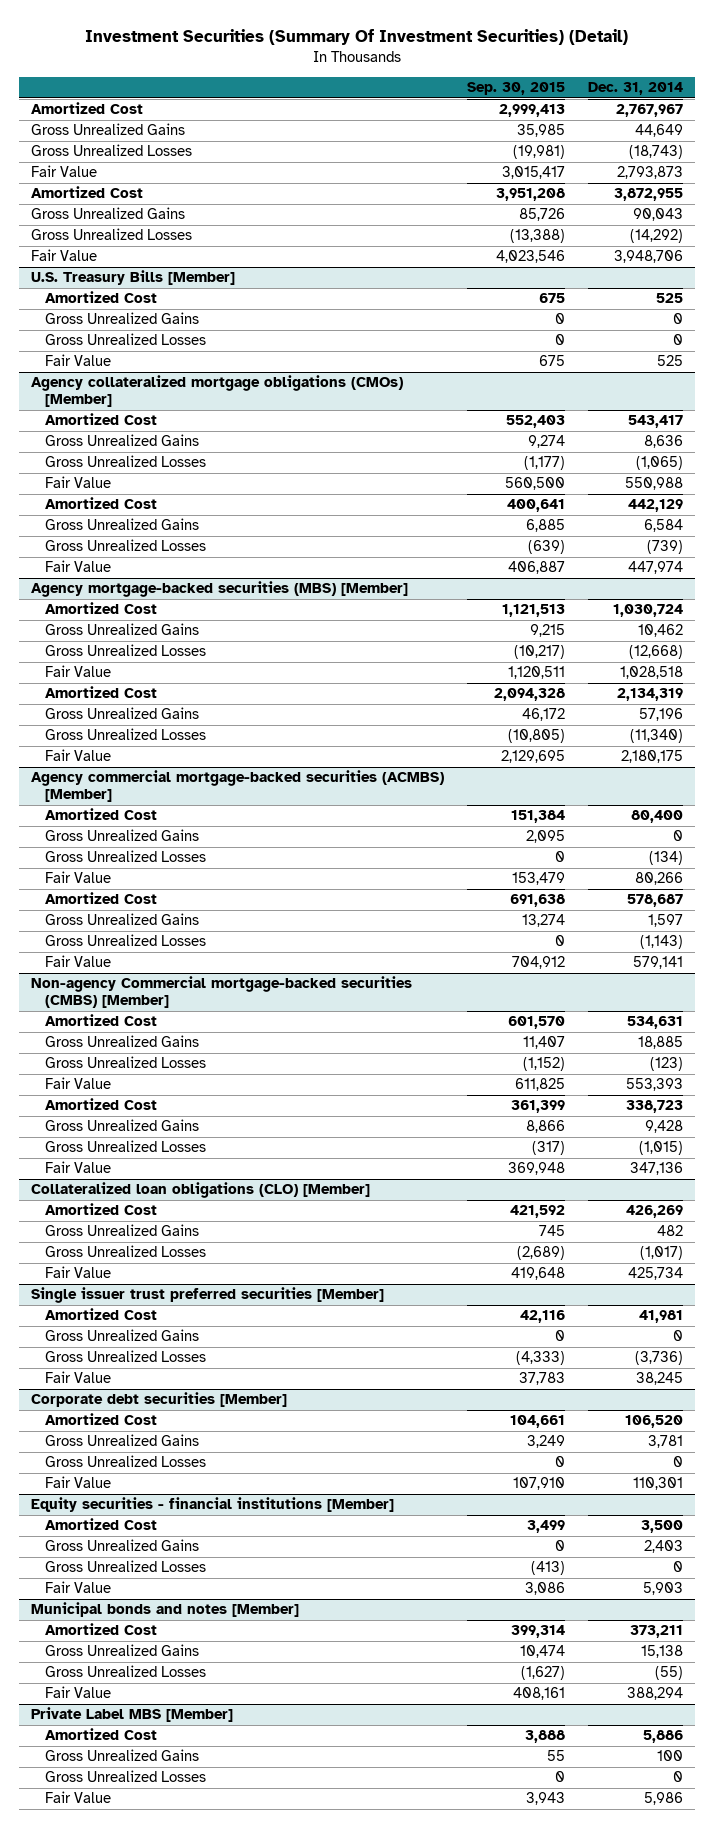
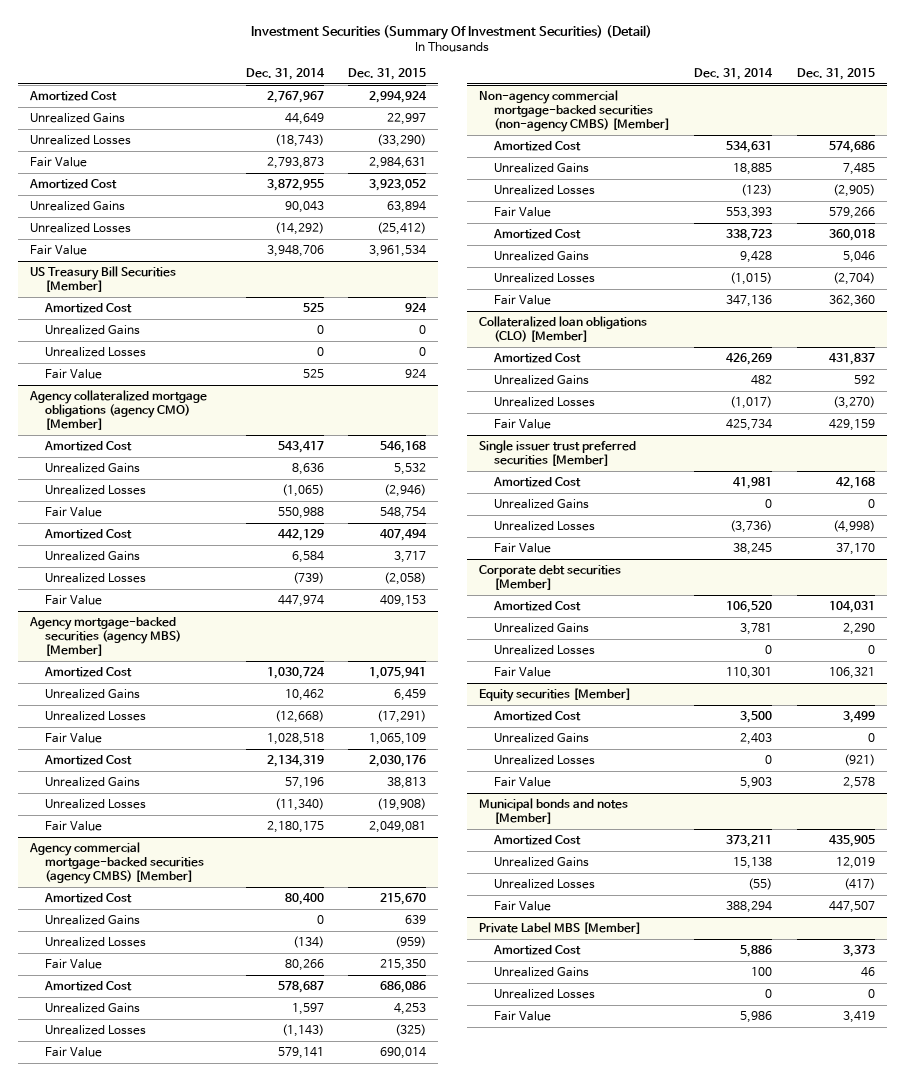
[466,82,565,96] Sep. 30, 2015 -> none
none -> [348,68,427,81] Dec. 31, 2015
[30,123,185,136] Gross Unrealized Gains -> [30,112,126,123] Unrealized Gains
[30,144,192,157] Gross Unrealized Losses -> [30,134,132,145] Unrealized Losses
[30,207,185,220] Gross Unrealized Gains -> [30,200,126,211] Unrealized Gains
[30,228,192,241] Gross Unrealized Losses -> [30,222,132,233] Unrealized Losses
[30,270,235,286] U.S. Treasury Bills [Member] -> [30,265,177,293] US Treasury Bill Securities [Member]
[44,312,199,325] Gross Unrealized Gains -> [45,324,141,335] Unrealized Gains
[44,333,206,346] Gross Unrealized Losses -> [45,346,147,357] Unrealized Losses
[30,375,403,408] Agency collateralized mortgage obligations (CMOs) [Member] -> [29,389,208,431] Agency collateralized mortgage obligations (agency CMO) [Member]
[44,434,199,447] Gross Unrealized Gains -> [45,462,141,473] Unrealized Gains
[44,455,206,468] Gross Unrealized Losses -> [45,484,147,495] Unrealized Losses
[44,518,199,531] Gross Unrealized Gains -> [45,550,141,561] Unrealized Gains
[44,539,206,552] Gross Unrealized Losses -> [45,572,147,583] Unrealized Losses
[30,581,408,598] Agency mortgage-backed securities (MBS) [Member] -> [29,616,182,657] Agency mortgage-backed securities (agency MBS) [Member]
[44,623,199,636] Gross Unrealized Gains -> [45,688,141,699] Unrealized Gains
[44,644,206,657] Gross Unrealized Losses -> [45,710,147,721] Unrealized Losses
[44,707,199,720] Gross Unrealized Gains -> [45,776,141,787] Unrealized Gains
[44,728,206,741] Gross Unrealized Losses -> [45,798,147,809] Unrealized Losses
[30,770,444,803] Agency commercial mortgage-backed securities (ACMBS) [Member] -> [29,841,205,885] Agency commercial mortgage-backed securities (agency CMBS) [Member]
[44,829,199,842] Gross Unrealized Gains -> [45,914,141,925] Unrealized Gains
[44,850,206,863] Gross Unrealized Losses -> [45,936,147,947] Unrealized Losses
[44,913,199,926] Gross Unrealized Gains -> [45,1002,141,1013] Unrealized Gains
[44,934,206,947] Gross Unrealized Losses -> [45,1024,147,1035] Unrealized Losses
[30,976,412,1009] Non-agency Commercial mortgage-backed securities (CMBS) [Member] -> [478,89,670,133] Non-agency commercial mortgage-backed securities (non-agency CMBS) [Member]
[44,1035,199,1048] Gross Unrealized Gains -> [493,162,589,173] Unrealized Gains
[44,1056,206,1069] Gross Unrealized Losses -> [493,184,595,195] Unrealized Losses
[44,1119,199,1132] Gross Unrealized Gains -> [493,250,589,261] Unrealized Gains
[44,1140,206,1153] Gross Unrealized Losses -> [493,272,595,283] Unrealized Losses
[44,1224,199,1237] Gross Unrealized Gains -> [493,374,589,385] Unrealized Gains
[44,1245,206,1258] Gross Unrealized Losses -> [493,396,595,407] Unrealized Losses
[44,1329,199,1342] Gross Unrealized Gains -> [493,498,589,509] Unrealized Gains
[44,1350,206,1363] Gross Unrealized Losses -> [493,520,595,531] Unrealized Losses
[44,1434,199,1447] Gross Unrealized Gains -> [493,622,589,633] Unrealized Gains
[44,1455,206,1468] Gross Unrealized Losses -> [493,644,595,655] Unrealized Losses
[30,1497,394,1513] Equity securities - financial institutions [Member] -> [478,687,631,702] Equity securities [Member]
[44,1539,199,1552] Gross Unrealized Gains -> [493,732,589,743] Unrealized Gains
[44,1560,206,1573] Gross Unrealized Losses -> [493,754,595,765] Unrealized Losses
[44,1644,199,1657] Gross Unrealized Gains -> [493,856,589,867] Unrealized Gains
[44,1665,206,1678] Gross Unrealized Losses -> [493,878,595,889] Unrealized Losses
[44,1749,199,1762] Gross Unrealized Gains -> [493,966,589,977] Unrealized Gains
[44,1770,206,1783] Gross Unrealized Losses -> [493,988,595,999] Unrealized Losses

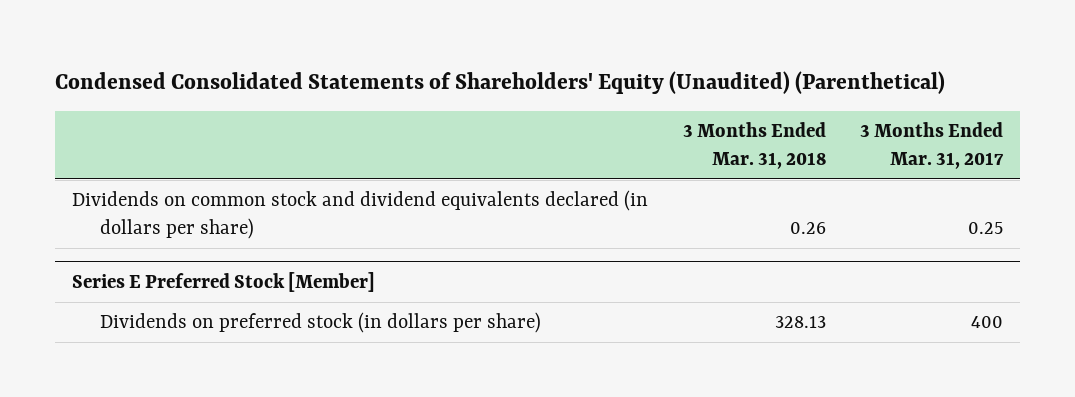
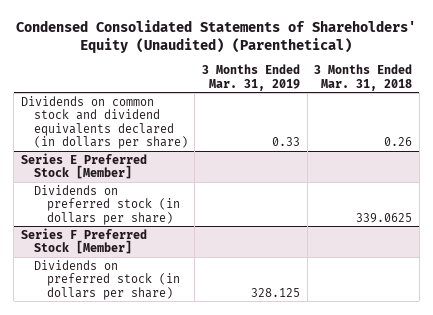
[859,122,1004,169] 3 Months Ended Mar. 31, 2017 -> none
none -> [202,64,301,91] 3 Months Ended Mar. 31, 2019
[774,316,826,329] 328.13 -> [356,212,413,223] 339.0625
none -> [20,227,147,255] Series F Preferred Stock [Member]
none -> [33,259,180,300] Dividends on preferred stock (in dollars per share)

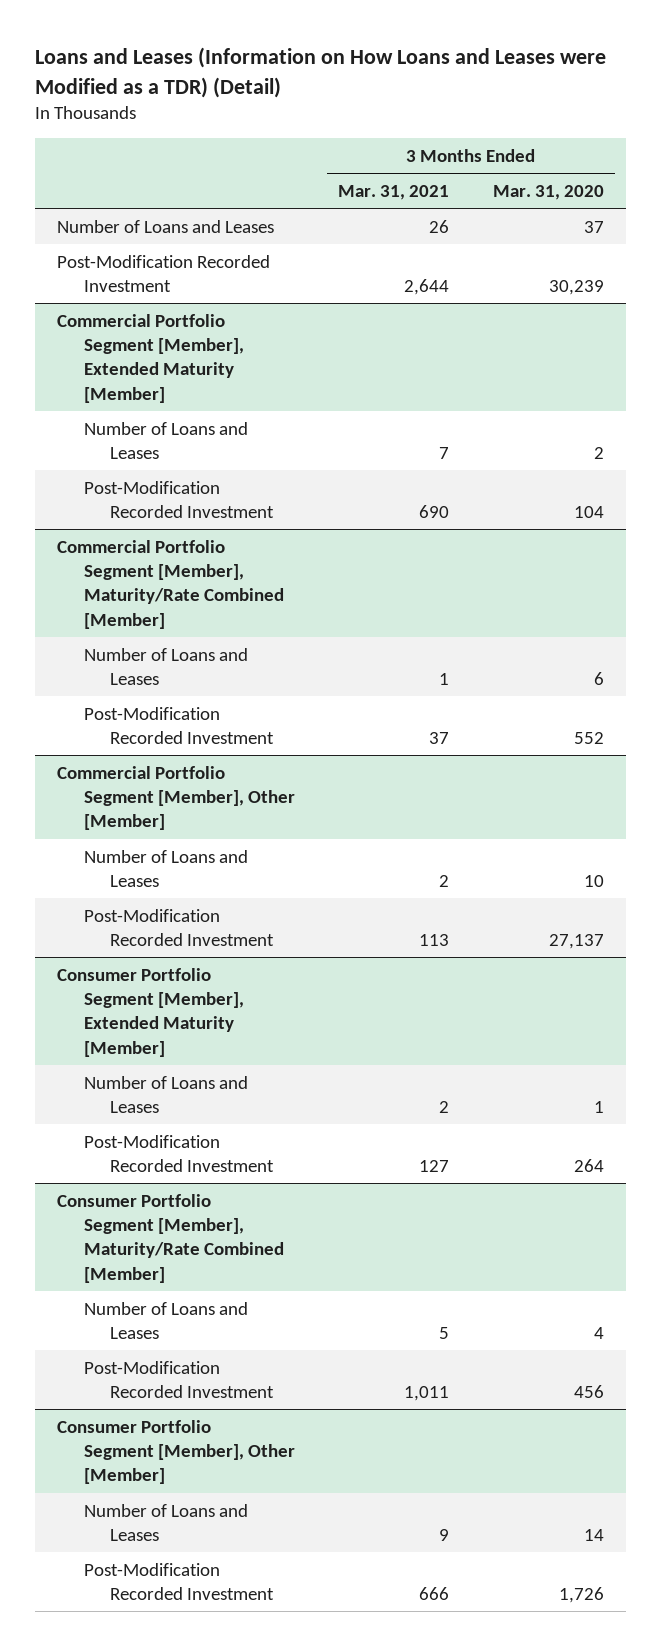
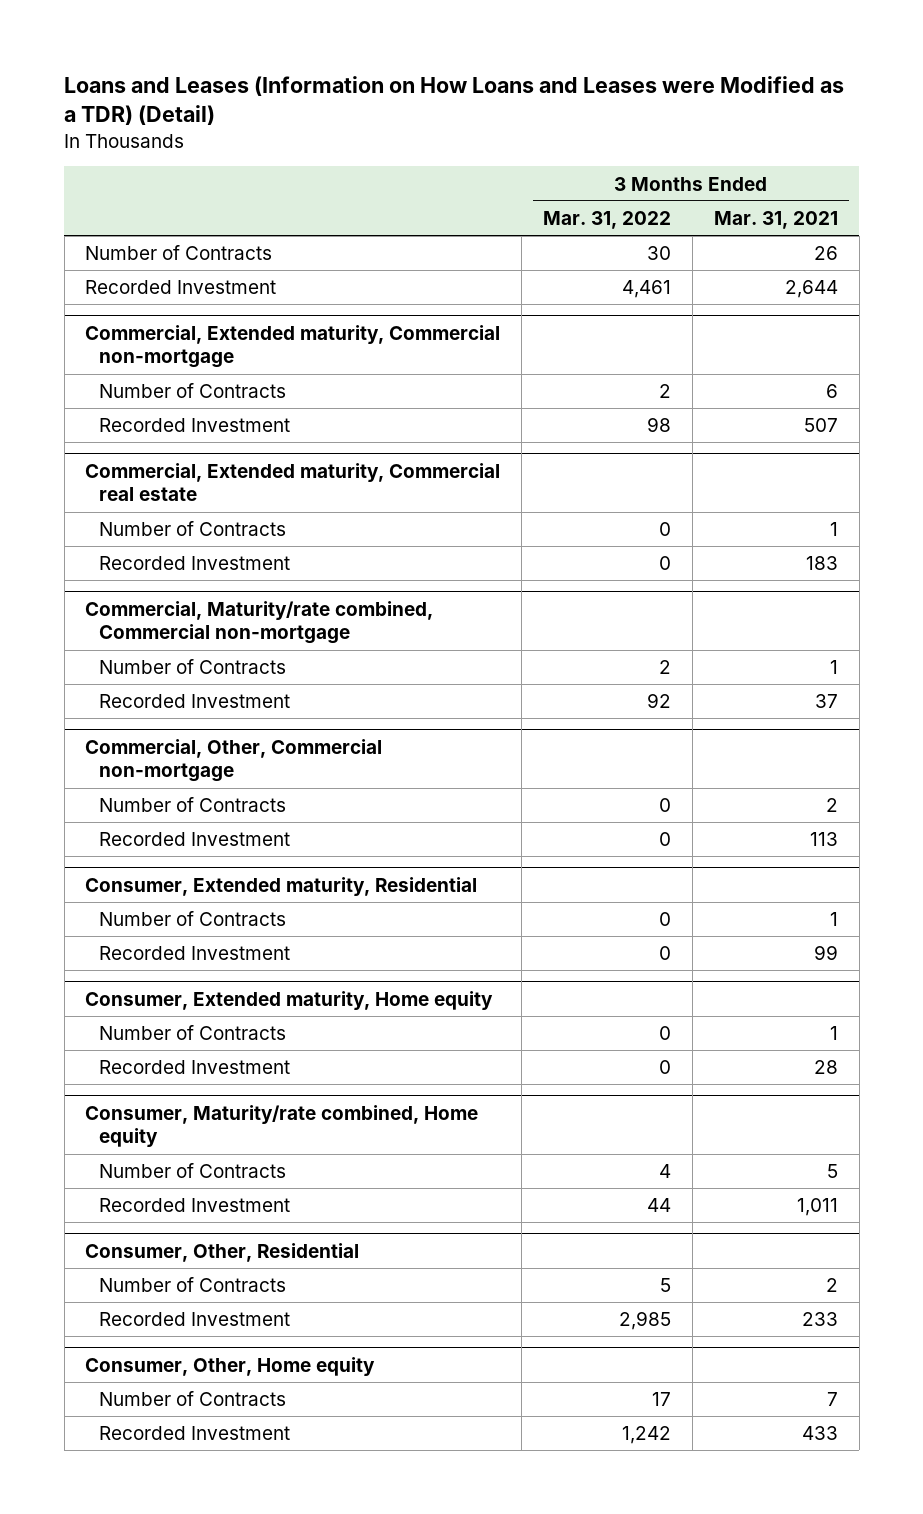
[492,184,604,200] Mar. 31, 2020 -> none
none -> [543,210,672,229] Mar. 31, 2022
[56,313,244,403] Commercial Portfolio Segment [Member], Extended Maturity [Member] -> none
[56,539,284,629] Commercial Portfolio Segment [Member], Maturity/Rate Combined [Member] -> none
[56,765,295,831] Commercial Portfolio Segment [Member], Other [Member] -> none
[56,967,244,1057] Consumer Portfolio Segment [Member], Extended Maturity [Member] -> none
[56,1193,284,1283] Consumer Portfolio Segment [Member], Maturity/Rate Combined [Member] -> none
[56,1419,295,1485] Consumer Portfolio Segment [Member], Other [Member] -> none
[56,219,274,233] Number of Loans and Leases -> [85,245,273,261] Number of Contracts
[56,254,270,293] Post-Modification Recorded Investment -> [85,280,277,295] Recorded Investment
none -> [85,324,501,369] Commercial, Extended maturity, Commercial non-mortgage
[83,421,248,460] Number of Loans and Leases -> [98,383,286,399] Number of Contracts
[439,447,450,460] 7 -> [825,384,838,399] 6
[83,480,275,519] Post-Modification Recorded Investment -> [98,418,290,433] Recorded Investment
[419,505,450,519] 690 -> [803,418,838,433] 507
none -> [85,462,501,502] Commercial, Extended maturity, Commercial real estate
[83,647,248,686] Number of Loans and Leases -> [98,521,286,537] Number of Contracts
[83,706,275,745] Post-Modification Recorded Investment -> [98,556,290,571] Recorded Investment
[429,732,450,745] 37 -> [805,556,838,571] 183
none -> [85,600,434,645] Commercial, Maturity/rate combined, Commercial non-mortgage
[83,849,248,888] Number of Loans and Leases -> [98,659,286,675] Number of Contracts
[439,875,450,888] 2 -> [829,660,838,675] 1
[83,908,275,947] Post-Modification Recorded Investment -> [98,694,290,709] Recorded Investment
[419,934,450,947] 113 -> [814,694,838,709] 37
none -> [85,738,383,783] Commercial, Other, Commercial non-mortgage
[83,1075,248,1114] Number of Loans and Leases -> [98,797,286,813] Number of Contracts
[83,1134,275,1173] Post-Modification Recorded Investment -> [98,832,290,847] Recorded Investment
[419,1160,450,1173] 127 -> [809,832,838,847] 113
none -> [85,876,478,896] Consumer, Extended maturity, Residential
[83,1301,248,1340] Number of Loans and Leases -> [98,911,286,927] Number of Contracts
[439,1327,450,1340] 5 -> [829,912,838,927] 1
[83,1360,275,1399] Post-Modification Recorded Investment -> [98,946,290,961] Recorded Investment
[404,1386,450,1402] 1,011 -> [813,945,838,961] 99
none -> [85,990,494,1010] Consumer, Extended maturity, Home equity
[83,1503,248,1542] Number of Loans and Leases -> [98,1025,286,1041] Number of Contracts
[439,1529,450,1542] 9 -> [829,1026,838,1041] 1
[83,1562,275,1601] Post-Modification Recorded Investment -> [98,1060,290,1075] Recorded Investment
[419,1587,450,1601] 666 -> [813,1060,838,1075] 28
none -> [85,1104,479,1148] Consumer, Maturity/rate combined, Home equity
none -> [98,1163,286,1179] Number of Contracts
none -> [98,1198,290,1213] Recorded Investment
none -> [85,1242,360,1262] Consumer, Other, Residential
none -> [98,1277,286,1293] Number of Contracts
none -> [98,1312,290,1327] Recorded Investment
none -> [85,1356,376,1376] Consumer, Other, Home equity
none -> [98,1391,286,1407] Number of Contracts
none -> [98,1426,290,1441] Recorded Investment

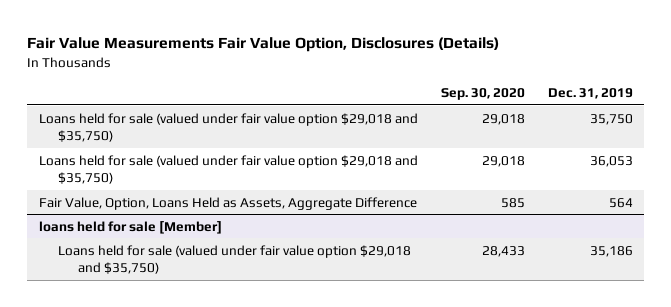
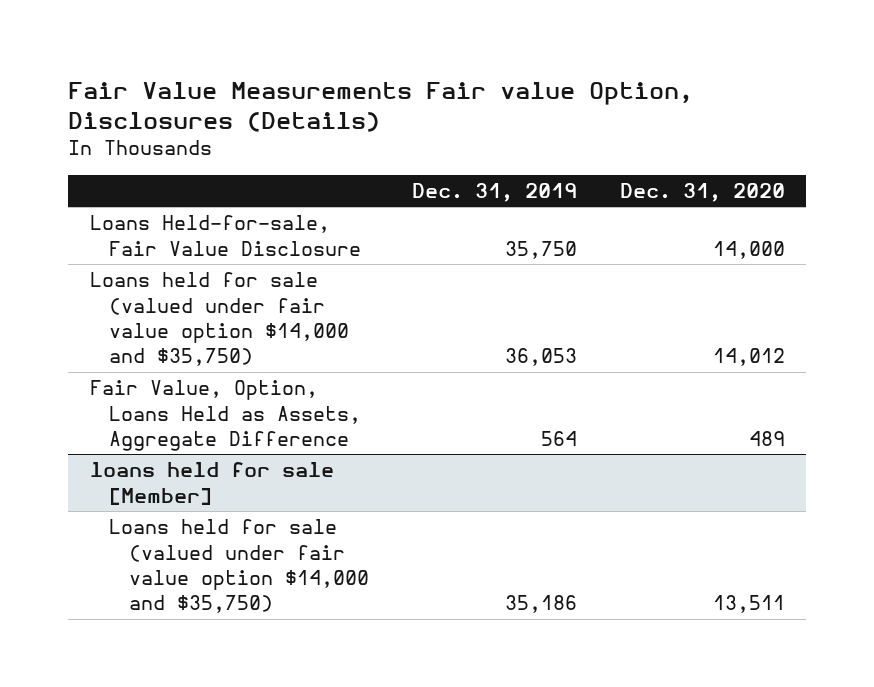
[27,37,500,53] Fair Value Measurements Fair Value Option, Disclosures (Details) -> [68,81,694,133] Fair Value Measurements Fair value Option, Disclosures (Details)
[440,87,525,100] Sep. 30, 2020 -> none
none -> [619,183,785,203] Dec. 31, 2020
[38,112,418,142] Loans held for sale (valued under fair value option $29,018 and $35,750) -> [89,215,362,256] Loans Held-for-sale, Fair Value Disclosure
[38,154,418,184] Loans held for sale (valued under fair value option $29,018 and $35,750) -> [89,272,350,367] Loans held for sale (valued under fair value option $14,000 and $35,750)
[58,244,412,274] Loans held for sale (valued under fair value option $29,018 and $35,750) -> [109,519,369,614] Loans held for sale (valued under fair value option $14,000 and $35,750)

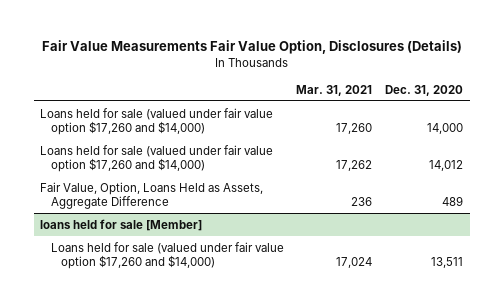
[68,81,694,133] Fair Value Measurements Fair value Option, Disclosures (Details) -> [41,40,462,55] Fair Value Measurements Fair Value Option, Disclosures (Details)
[411,183,577,203] Dec. 31, 2019 -> none
none -> [296,84,373,96] Mar. 31, 2021
[89,215,362,256] Loans Held-for-sale, Fair Value Disclosure -> [39,107,273,135] Loans held for sale (valued under fair value option $17,260 and $14,000)
[89,272,350,367] Loans held for sale (valued under fair value option $14,000 and $35,750) -> [39,144,273,172] Loans held for sale (valued under fair value option $17,260 and $14,000)
[109,519,369,614] Loans held for sale (valued under fair value option $14,000 and $35,750) -> [50,241,284,269] Loans held for sale (valued under fair value option $17,260 and $14,000)

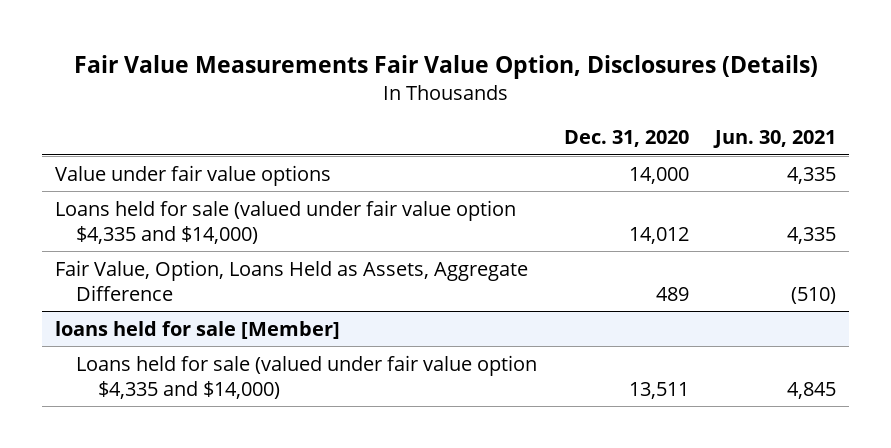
[296,84,373,96] Mar. 31, 2021 -> none
none -> [713,130,837,149] Jun. 30, 2021
[39,107,273,135] Loans held for sale (valued under fair value option $17,260 and $14,000) -> [54,164,331,186] Value under fair value options
[39,144,273,172] Loans held for sale (valued under fair value option $17,260 and $14,000) -> [54,199,516,244] Loans held for sale (valued under fair value option $4,335 and $14,000)
[50,241,284,269] Loans held for sale (valued under fair value option $17,260 and $14,000) -> [76,354,538,399] Loans held for sale (valued under fair value option $4,335 and $14,000)

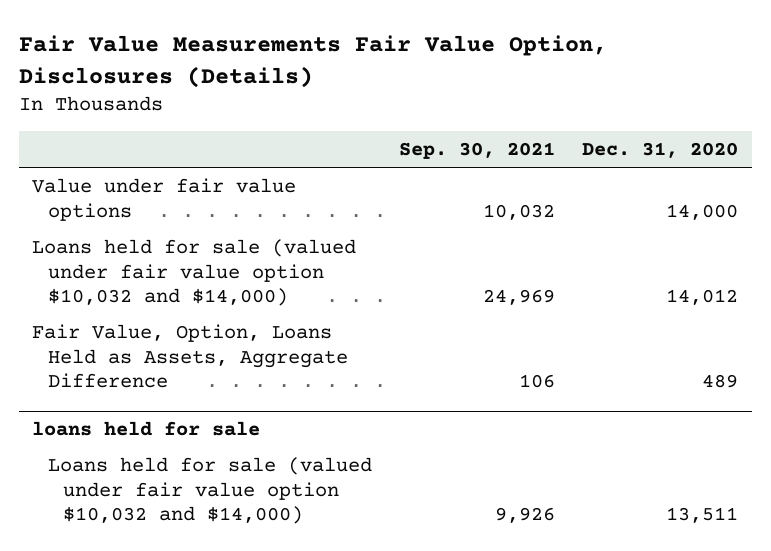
[713,130,837,149] Jun. 30, 2021 -> none
none -> [399,141,556,159] Sep. 30, 2021
[54,199,516,244] Loans held for sale (valued under fair value option $4,335 and $14,000) -> [32,238,357,307] Loans held for sale (valued under fair value option $10,032 and $14,000)
[54,320,340,339] loans held for sale [Member] -> [32,421,261,437] loans held for sale
[76,354,538,399] Loans held for sale (valued under fair value option $4,335 and $14,000) -> [47,456,372,525] Loans held for sale (valued under fair value option $10,032 and $14,000)

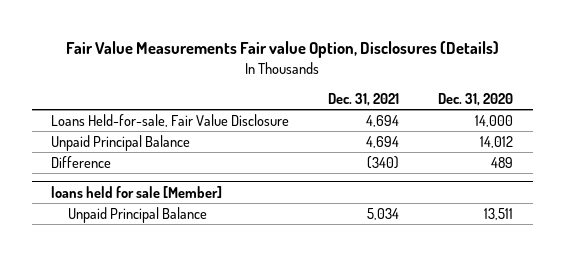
[18,34,607,88] Fair Value Measurements Fair Value Option, Disclosures (Details) -> [66,41,500,59] Fair Value Measurements Fair value Option, Disclosures (Details)
[399,141,556,159] Sep. 30, 2021 -> none
none -> [328,92,400,106] Dec. 31, 2021
[32,177,297,221] Value under fair value options -> [51,113,290,127] Loans Held-for-sale, Fair Value Disclosure
[32,238,357,307] Loans held for sale (valued under fair value option $10,032 and $14,000) -> [51,134,191,151] Unpaid Principal Balance
[32,323,348,389] Fair Value, Option, Loans Held as Assets, Aggregate Difference -> [51,155,112,168] Difference
[32,421,261,437] loans held for sale -> [51,185,223,198] loans held for sale [Member]
[47,456,372,525] Loans held for sale (valued under fair value option $10,032 and $14,000) -> [67,206,207,223] Unpaid Principal Balance

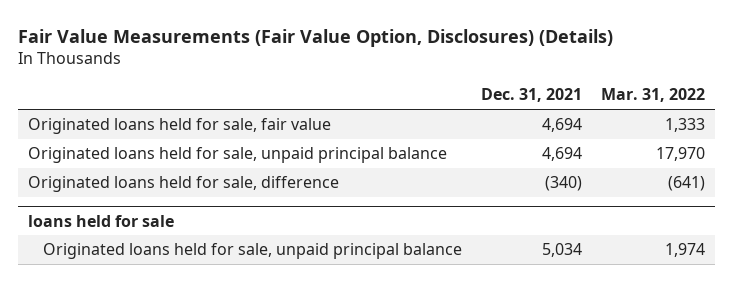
[66,41,500,59] Fair Value Measurements Fair value Option, Disclosures (Details) -> [18,28,614,47] Fair Value Measurements (Fair Value Option, Disclosures) (Details)
[438,92,514,106] Dec. 31, 2020 -> none
none -> [601,88,706,103] Mar. 31, 2022
[51,113,290,127] Loans Held-for-sale, Fair Value Disclosure -> [27,118,331,135] Originated loans held for sale, fair value
[51,134,191,151] Unpaid Principal Balance -> [27,147,447,164] Originated loans held for sale, unpaid principal balance
[51,155,112,168] Difference -> [27,176,339,193] Originated loans held for sale, difference
[51,185,223,198] loans held for sale [Member] -> [27,214,174,227] loans held for sale
[67,206,207,223] Unpaid Principal Balance -> [43,243,463,260] Originated loans held for sale, unpaid principal balance

